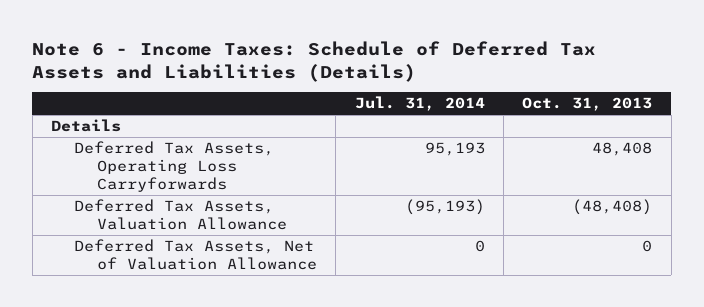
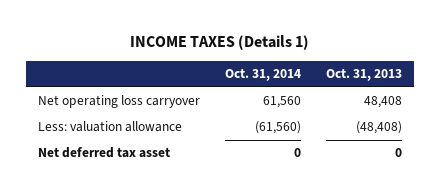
[32,40,597,82] Note 6 - Income Taxes: Schedule of Deferred Tax Assets and Liabilities (Details) -> [129,35,309,51] INCOME TAXES (Details 1)
[354,96,485,112] Jul. 31, 2014 -> none
none -> [224,68,301,82] Oct. 31, 2014
[51,119,122,133] Details -> none
[73,141,274,193] Deferred Tax Assets, Operating Loss Carryforwards -> [38,95,201,109] Net operating loss carryover
[73,199,287,231] Deferred Tax Assets, Valuation Allowance -> [38,121,183,133] Less: valuation allowance
[73,239,317,271] Deferred Tax Assets, Net of Valuation Allowance -> [38,147,171,159] Net deferred tax asset

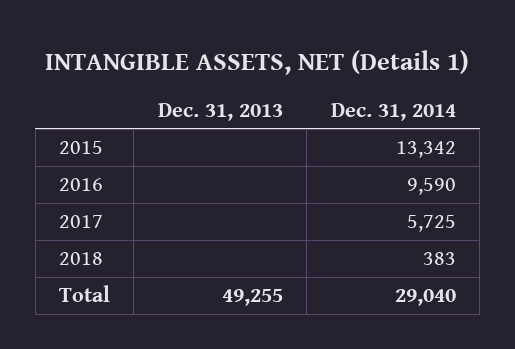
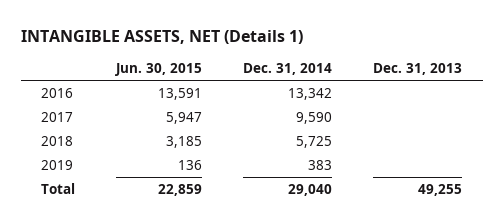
none -> [115,63,203,77] Jun. 30, 2015
[58,141,103,155] 2015 -> [41,88,74,99] 2016
[58,178,103,192] 2016 -> [41,112,74,123] 2017
[58,215,103,229] 2017 -> [41,136,74,147] 2018
[58,252,103,266] 2018 -> [41,160,74,171] 2019

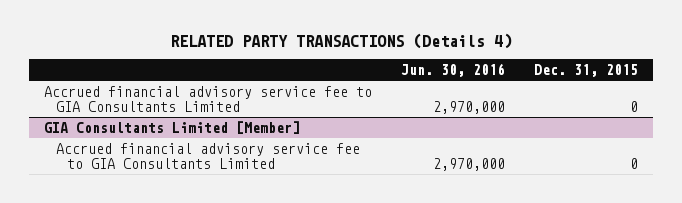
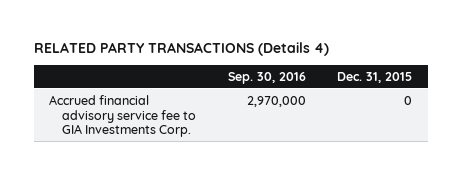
[400,62,505,77] Jun. 30, 2016 -> none
none -> [227,71,306,84] Sep. 30, 2016
[43,120,300,134] GIA Consultants Limited [Member] -> none
[55,142,360,170] Accrued financial advisory service fee to GIA Consultants Limited -> none
[43,85,372,113] Accrued financial advisory service fee to GIA Consultants Limited -> [49,94,197,138] Accrued financial advisory service fee to GIA Investments Corp.

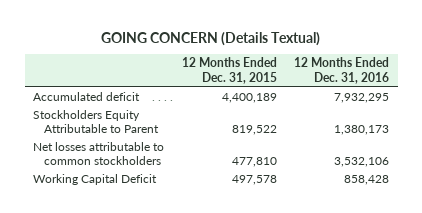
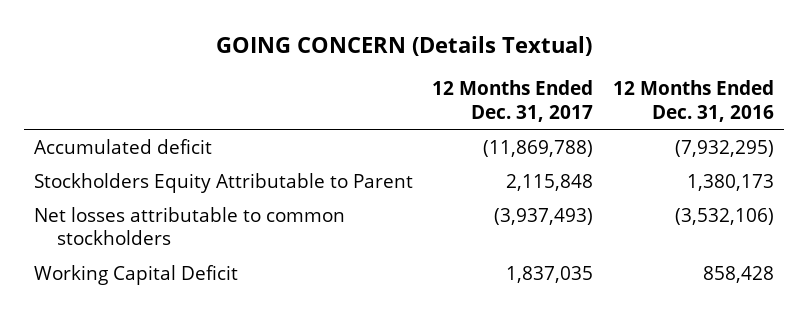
[181,57,277,84] 12 Months Ended Dec. 31, 2015 -> none
none -> [432,79,594,122] 12 Months Ended Dec. 31, 2017
[334,93,390,104] 7,932,295 -> [674,139,774,157] (7,932,295)
[334,157,390,168] 3,532,106 -> [674,207,774,225] (3,532,106)

